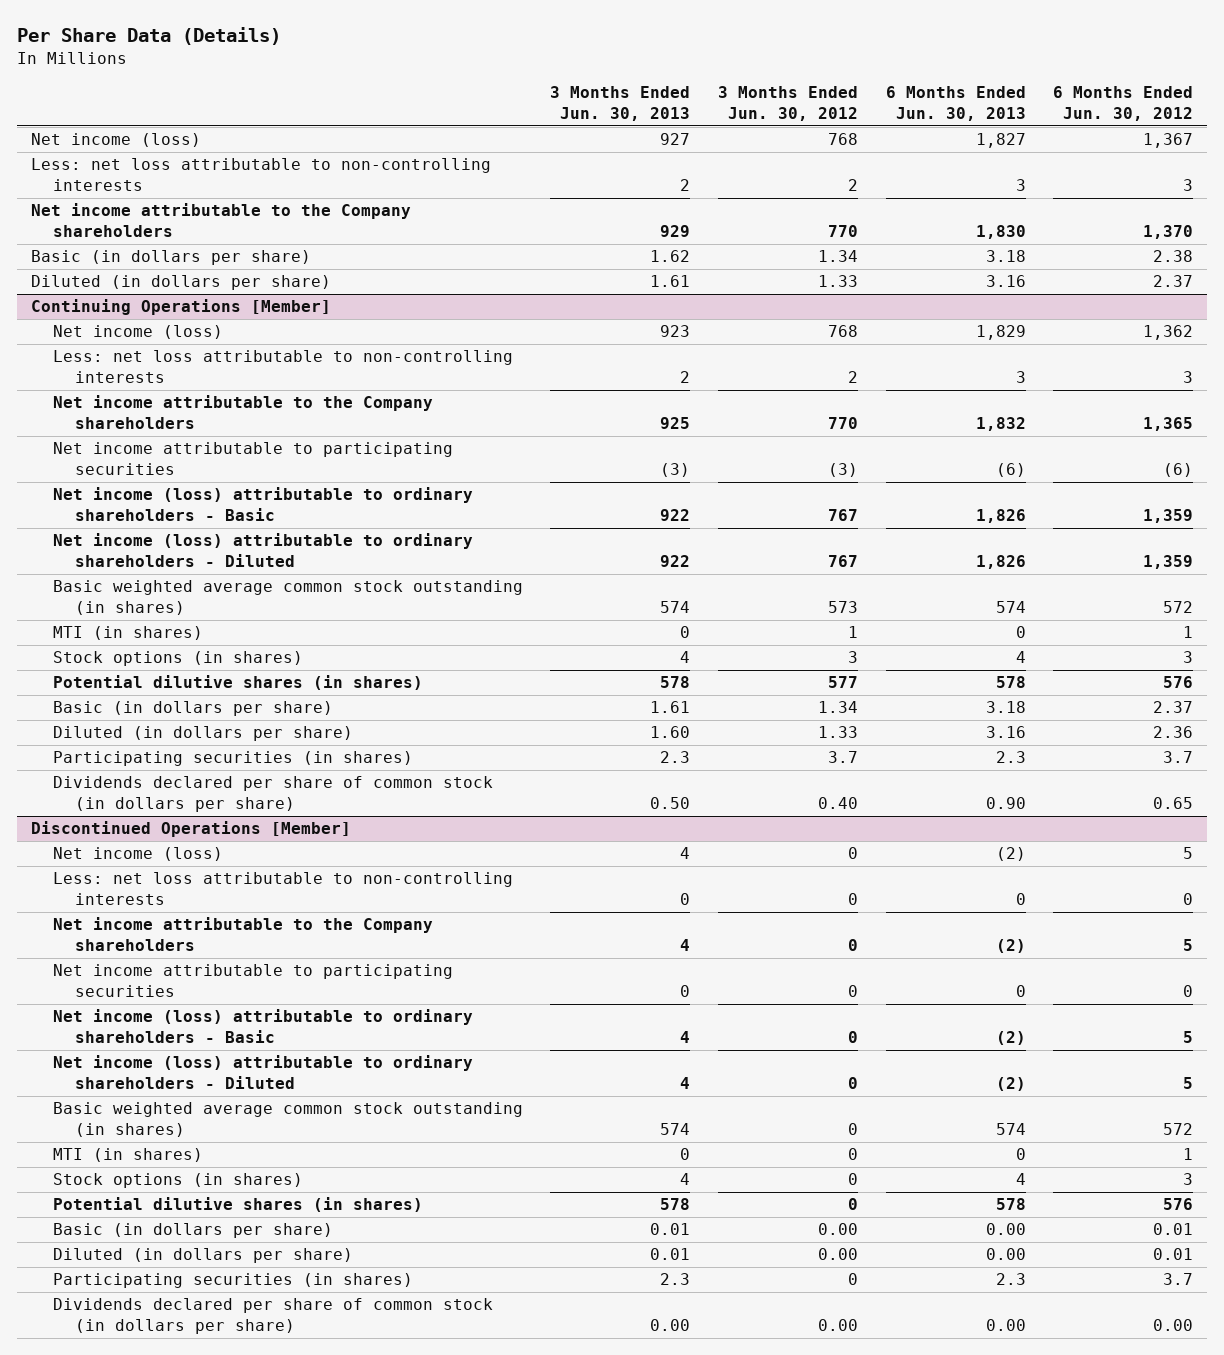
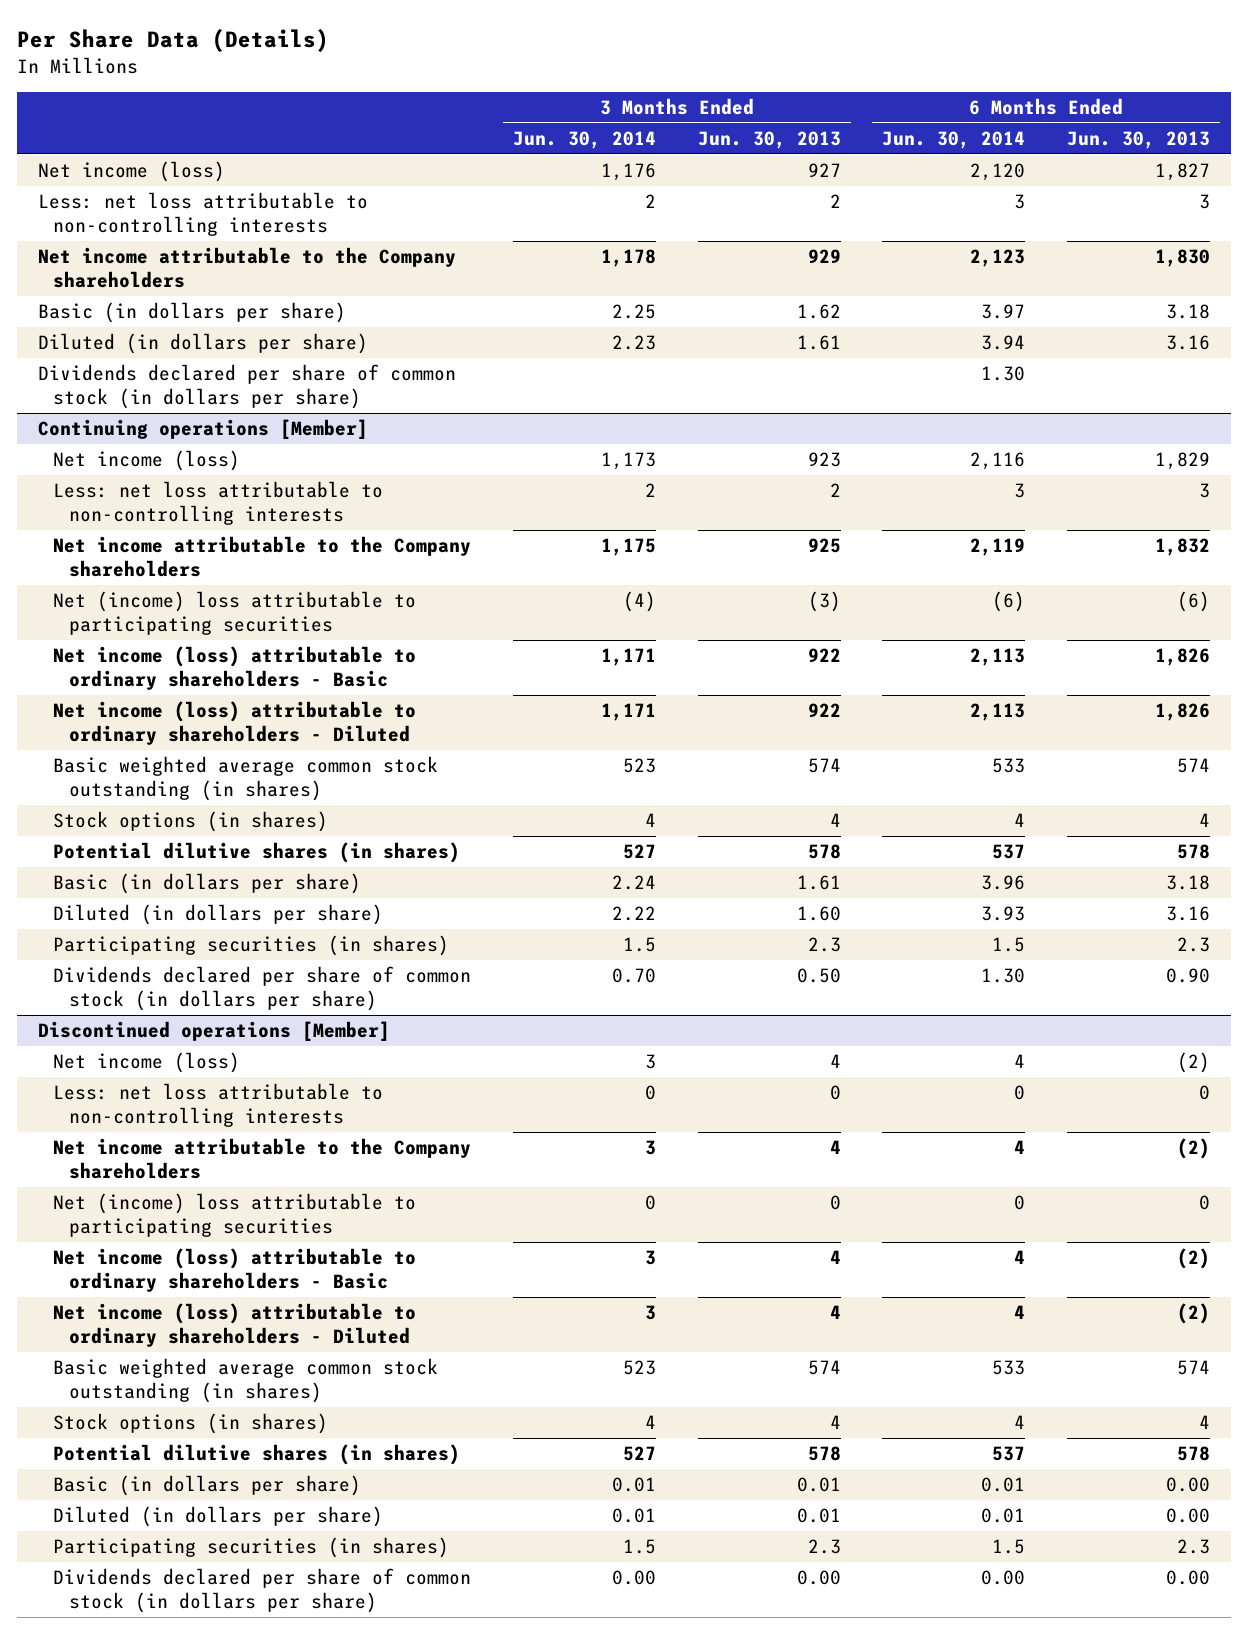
[717,86,858,121] 3 Months Ended Jun. 30, 2012 -> none
[1053,86,1194,121] 6 Months Ended Jun. 30, 2012 -> none
none -> [513,131,657,150] Jun. 30, 2014
none -> [882,131,1026,150] Jun. 30, 2014
none -> [37,364,456,410] Dividends declared per share of common stock (in dollars per share)
[30,299,331,316] Continuing Operations [Member] -> [37,419,368,440] Continuing operations [Member]
[52,442,453,476] Net income attributable to participating securities -> [53,591,417,636] Net (income) loss attributable to participating securities
[52,626,203,641] MTI (in shares) -> none
[30,821,351,838] Discontinued Operations [Member] -> [37,1021,390,1042] Discontinued operations [Member]
[52,964,453,998] Net income attributable to participating securities -> [53,1193,417,1238] Net (income) loss attributable to participating securities
[52,1148,203,1163] MTI (in shares) -> none

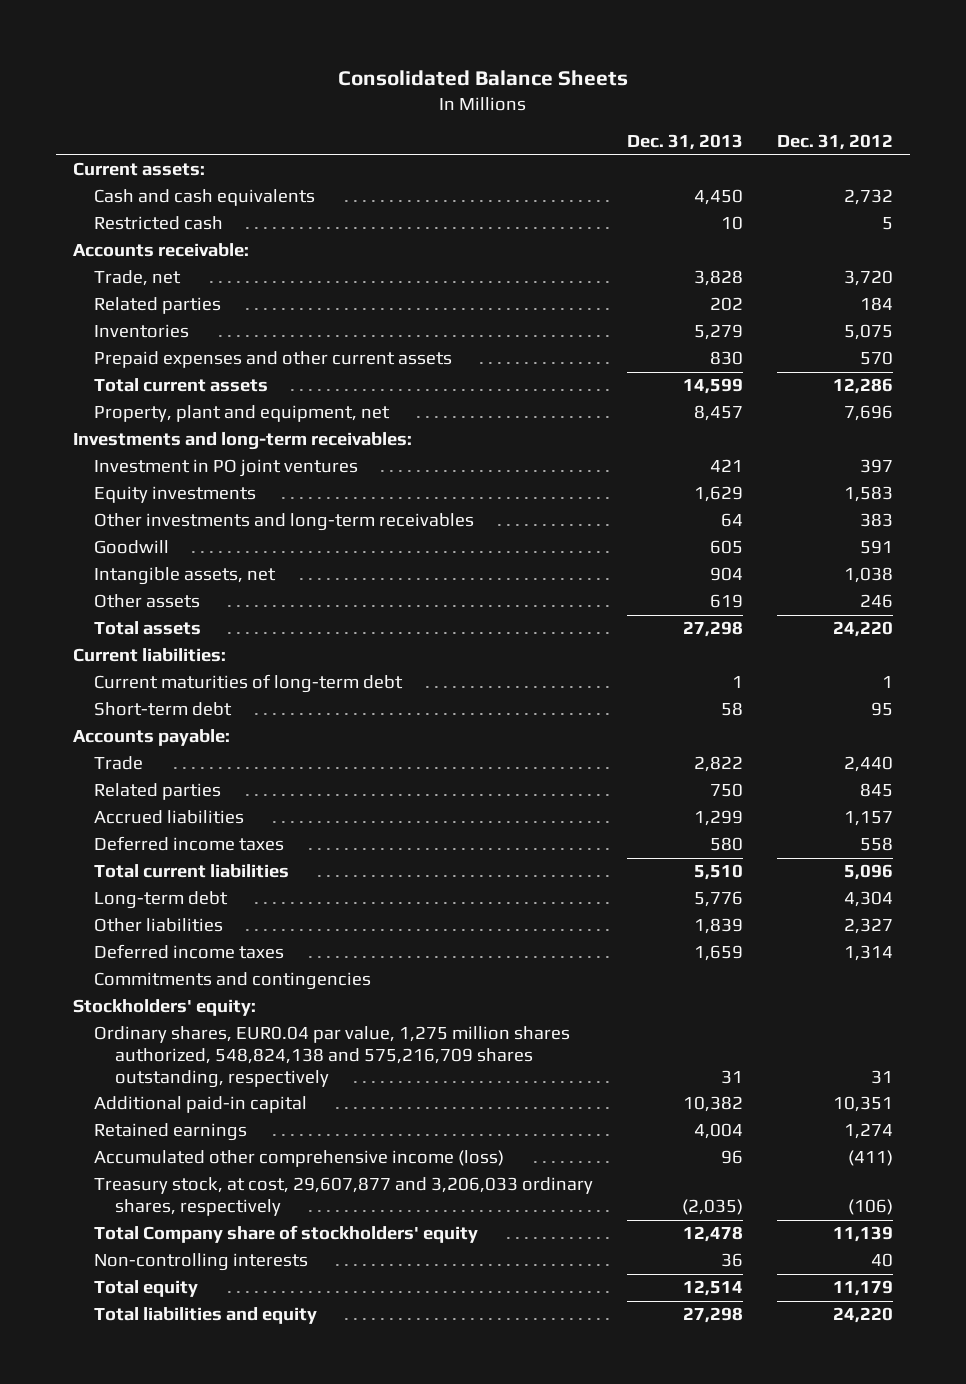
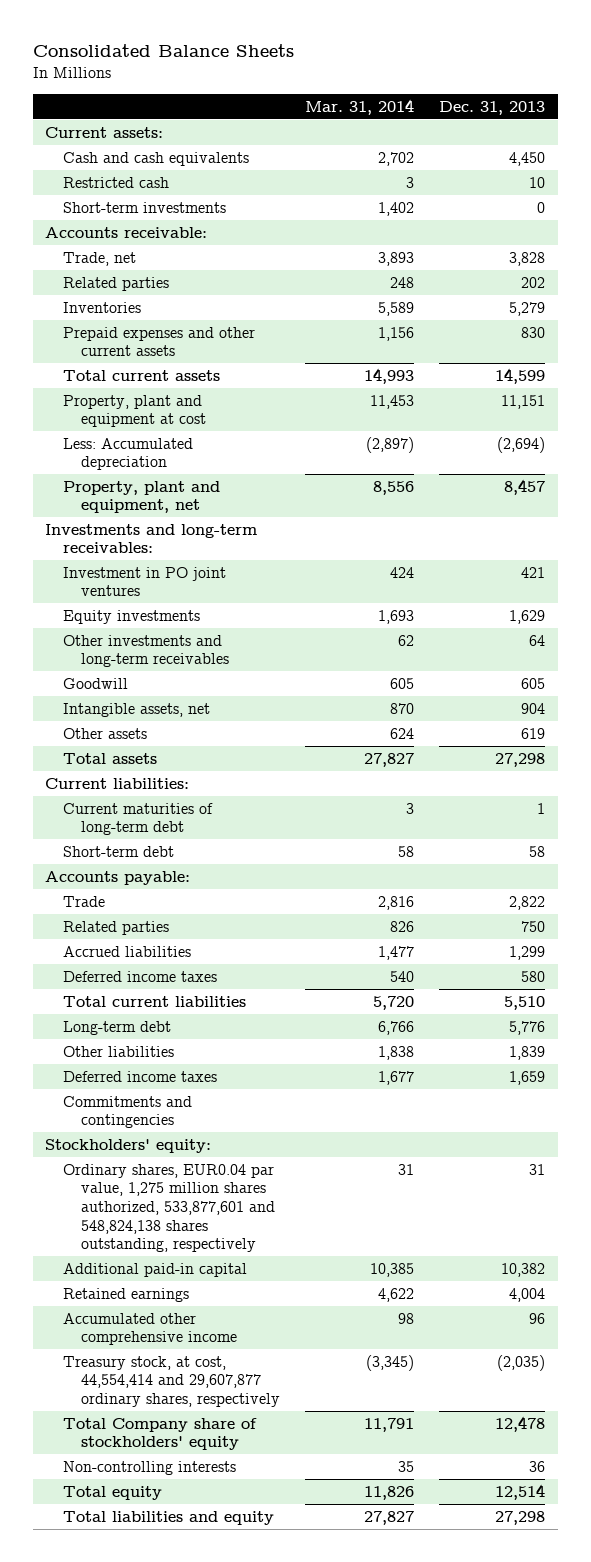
[777,134,894,151] Dec. 31, 2012 -> none
none -> [304,98,414,115] Mar. 31, 2014
none -> [63,201,227,213] Short-term investments
none -> [63,394,206,428] Property, plant and equipment at cost
none -> [63,437,194,471] Less: Accumulated depreciation
[94,1026,571,1088] Ordinary shares, EUR0.04 par value, 1,275 million shares authorized, 548,824,138 and 575,216,709 shares outstanding, respectively -> [63,1163,275,1253] Ordinary shares, EUR0.04 par value, 1,275 million shares authorized, 533,877,601 and 548,824,138 shares outstanding, respectively
[94,1150,505,1168] Accumulated other comprehensive income (loss) -> [63,1312,237,1346] Accumulated other comprehensive income
[94,1177,594,1217] Treasury stock, at cost, 29,607,877 and 3,206,033 ordinary shares, respectively -> [63,1355,280,1408] Treasury stock, at cost, 44,554,414 and 29,607,877 ordinary shares, respectively

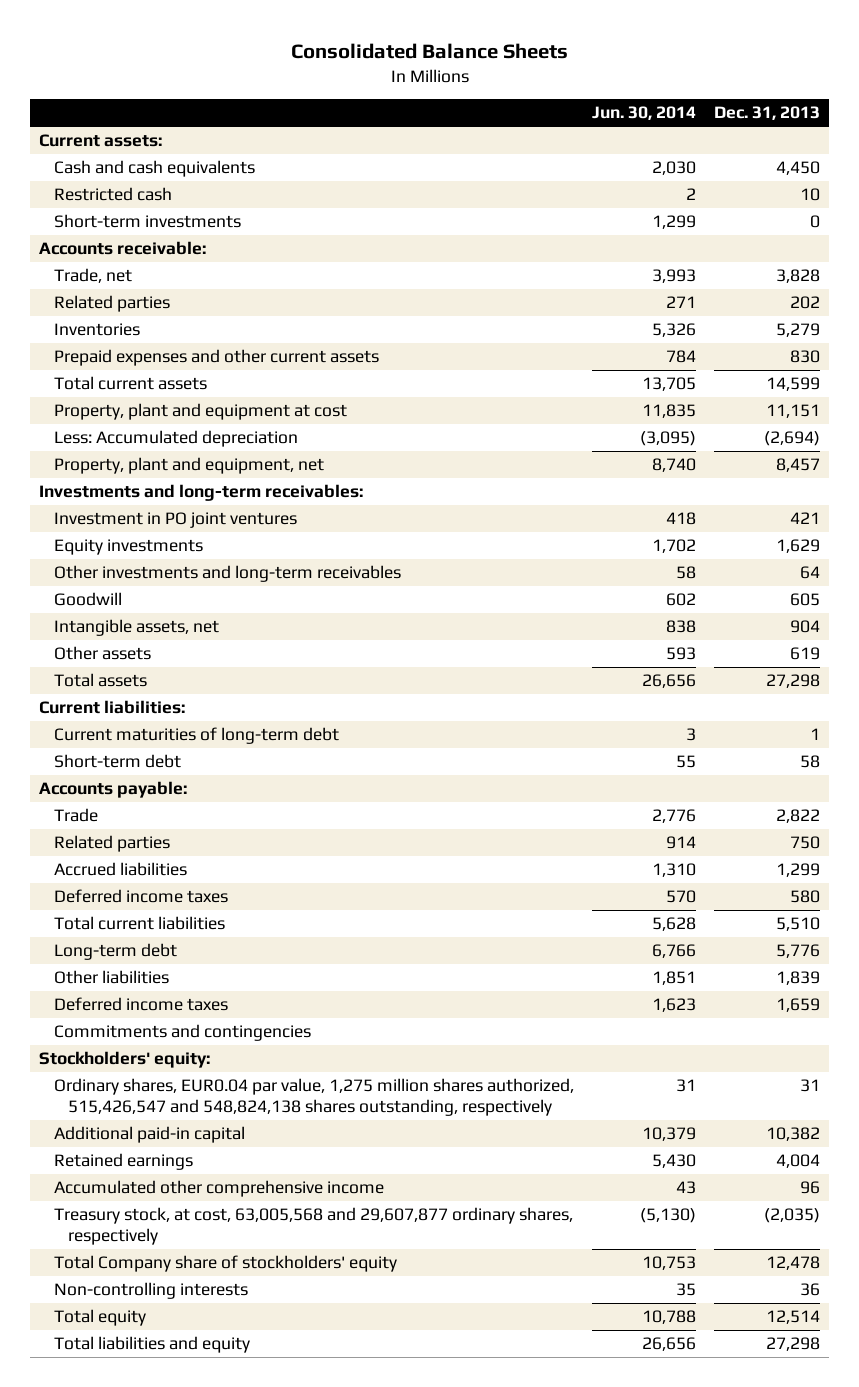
[304,98,414,115] Mar. 31, 2014 -> none
none -> [591,106,696,121] Jun. 30, 2014
[63,1163,275,1253] Ordinary shares, EUR0.04 par value, 1,275 million shares authorized, 533,877,601 and 548,824,138 shares outstanding, respectively -> [53,1078,574,1117] Ordinary shares, EUR0.04 par value, 1,275 million shares authorized, 515,426,547 and 548,824,138 shares outstanding, respectively
[63,1355,280,1408] Treasury stock, at cost, 44,554,414 and 29,607,877 ordinary shares, respectively -> [53,1207,573,1246] Treasury stock, at cost, 63,005,568 and 29,607,877 ordinary shares, respectively

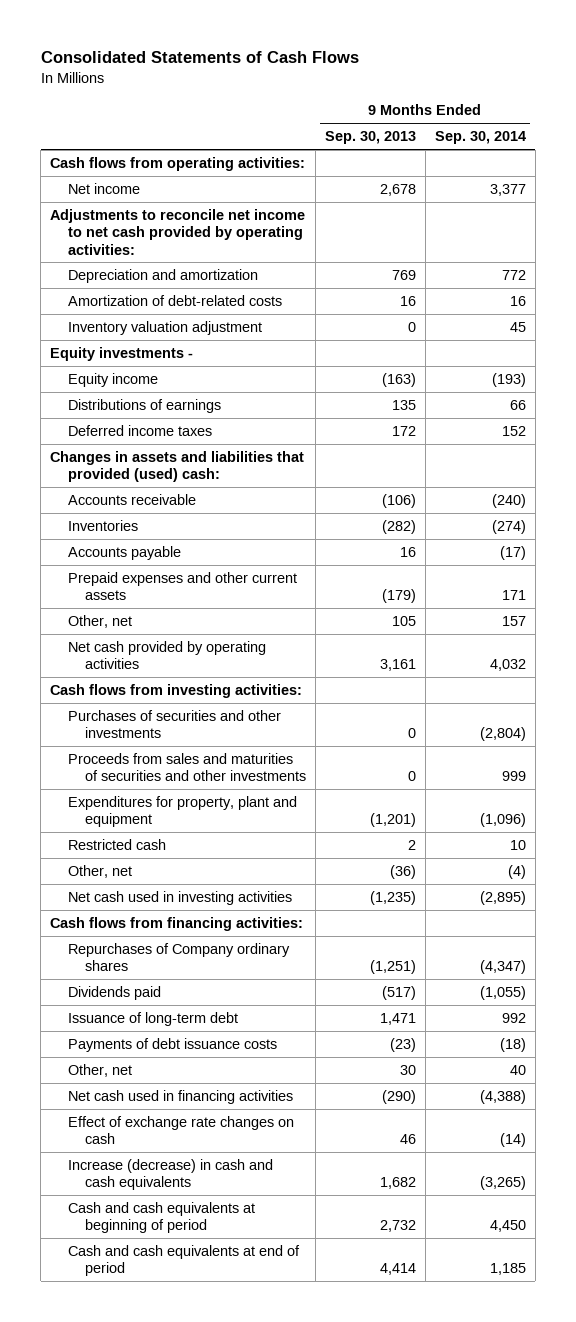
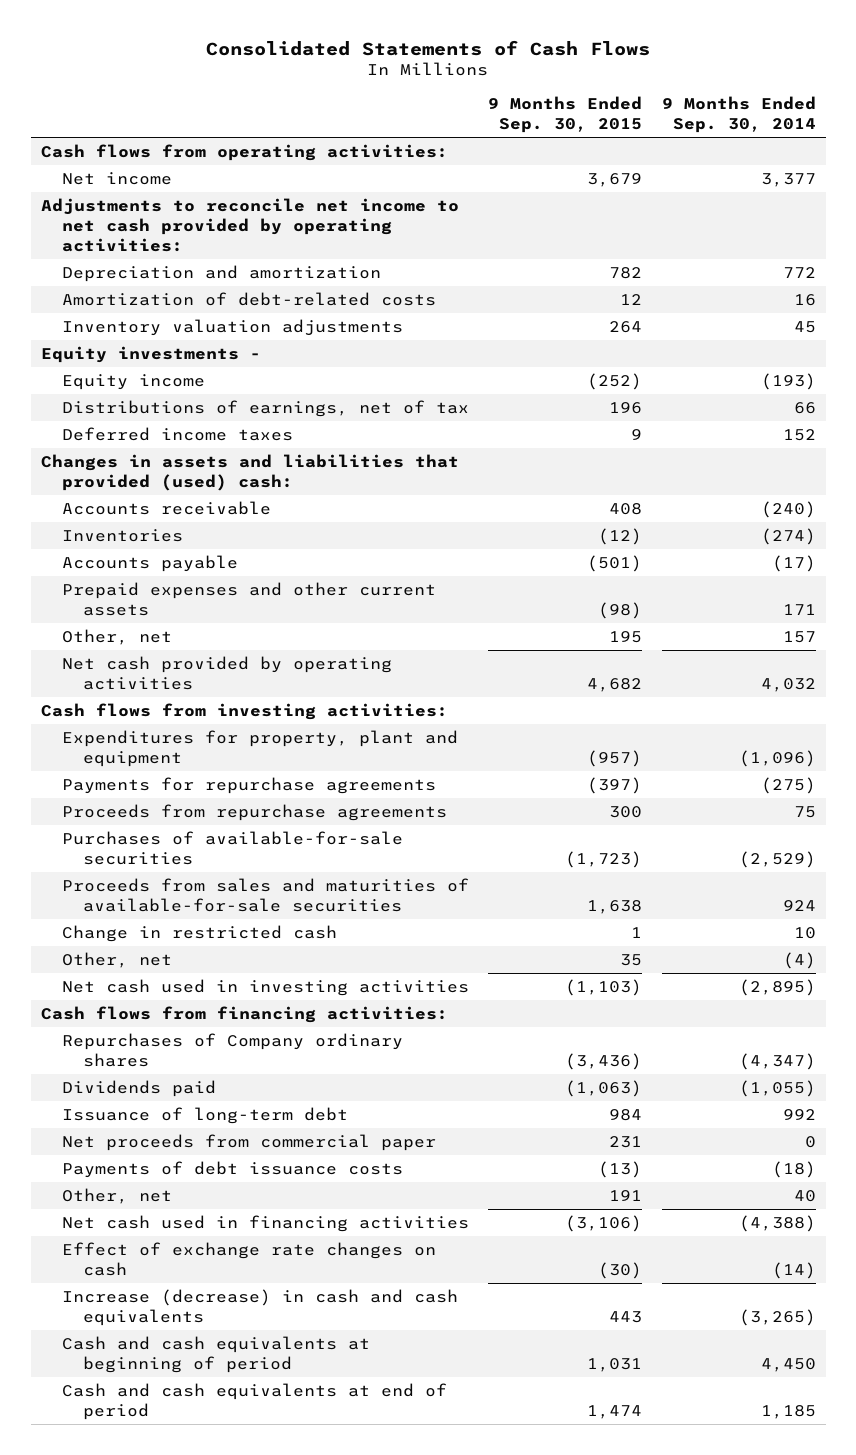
[324,131,416,145] Sep. 30, 2013 -> none
none -> [488,96,643,134] 9 Months Ended Sep. 30, 2015
[67,320,262,335] Inventory valuation adjustment -> [61,318,403,336] Inventory valuation adjustments
[67,398,221,413] Distributions of earnings -> [61,399,469,417] Distributions of earnings, net of tax
[67,709,281,739] Purchases of securities and other investments -> none
[67,752,306,782] Proceeds from sales and maturities of securities and other investments -> none
none -> [61,776,436,794] Payments for repurchase agreements
none -> [61,803,447,821] Proceeds from repurchase agreements
none -> [61,830,403,865] Purchases of available-for-sale securities
none -> [61,877,469,912] Proceeds from sales and maturities of available-for-sale securities
[67,838,166,850] Restricted cash -> [61,924,337,942] Change in restricted cash
none -> [61,1133,436,1151] Net proceeds from commercial paper

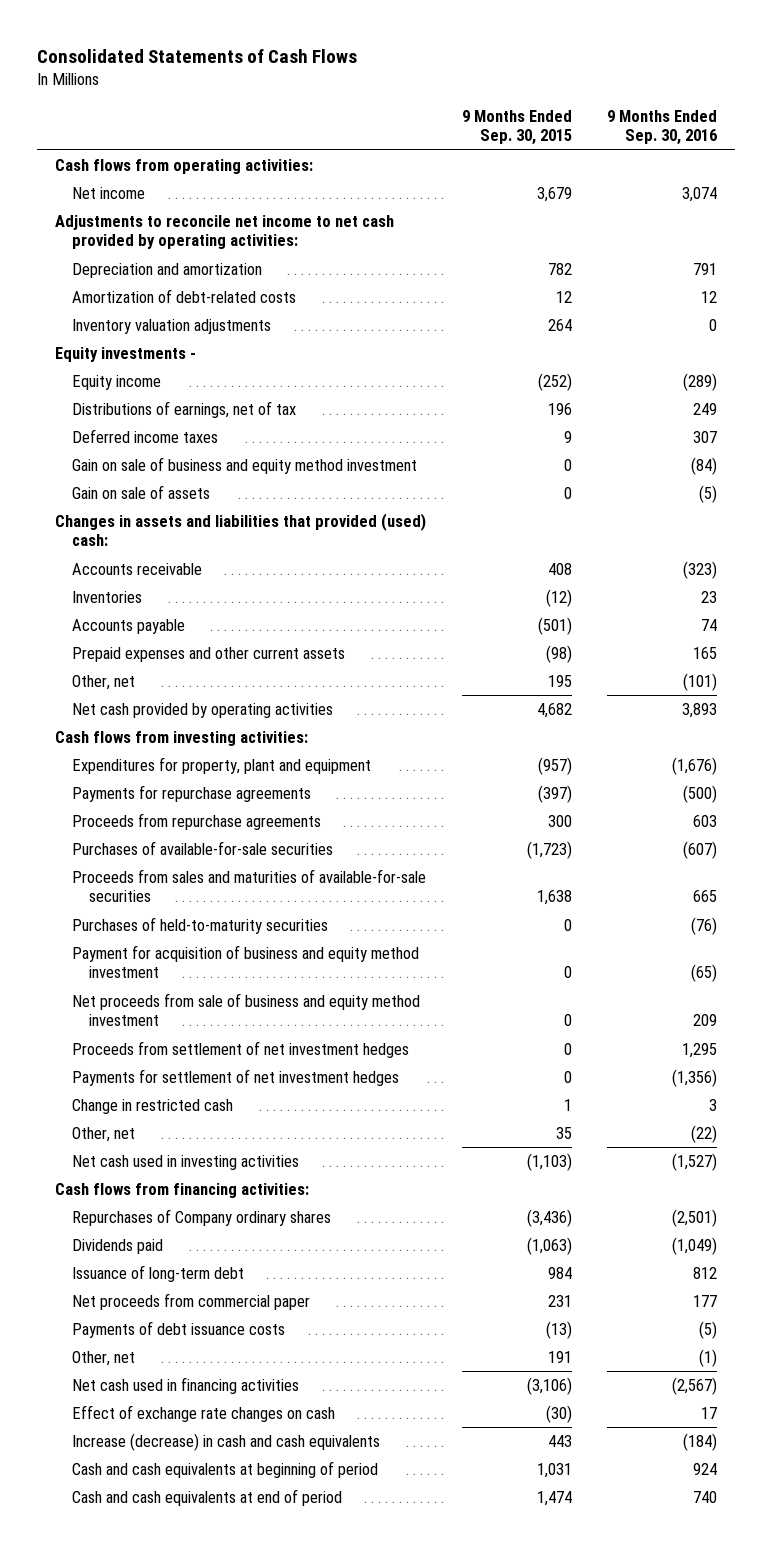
[661,96,816,134] 9 Months Ended Sep. 30, 2014 -> none
none -> [607,110,718,146] 9 Months Ended Sep. 30, 2016
none -> [72,457,418,475] Gain on sale of business and equity method investment
none -> [72,485,211,500] Gain on sale of assets
none -> [72,917,329,935] Purchases of held-to-maturity securities
none -> [72,945,420,979] Payment for acquisition of business and equity method investment
none -> [72,993,421,1027] Net proceeds from sale of business and equity method investment
none -> [72,1041,410,1059] Proceeds from settlement of net investment hedges
none -> [72,1069,400,1087] Payments for settlement of net investment hedges

